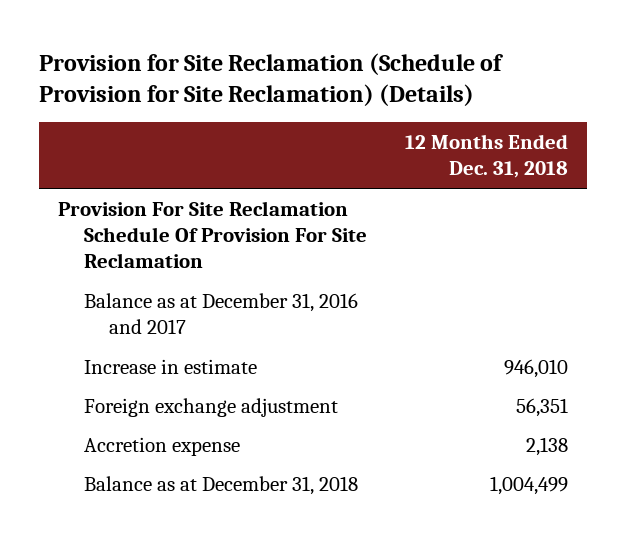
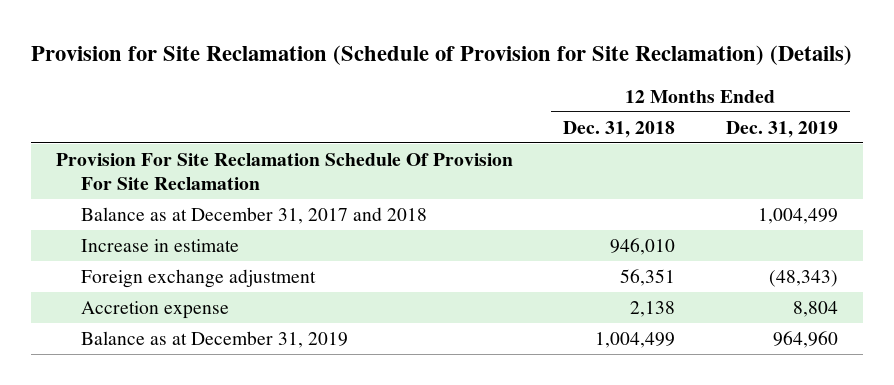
none -> [725,120,838,138] Dec. 31, 2019
[83,292,358,334] Balance as at December 31, 2016 and 2017 -> [80,206,427,224] Balance as at December 31, 2017 and 2018
[83,475,358,495] Balance as at December 31, 2018 -> [80,330,348,348] Balance as at December 31, 2019

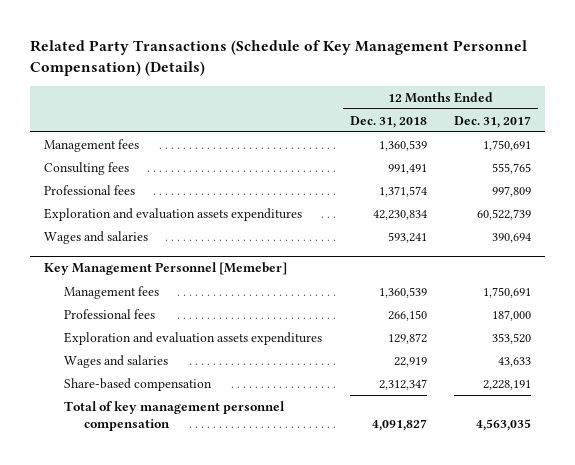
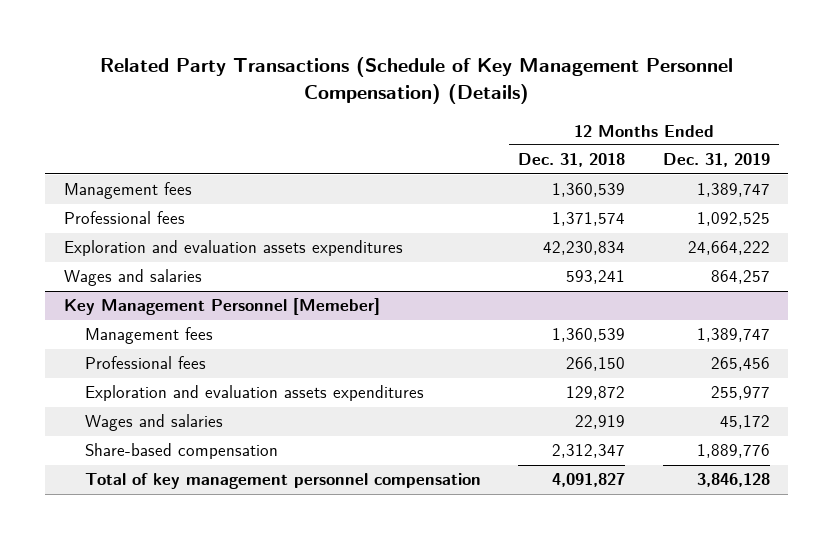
[454,115,532,128] Dec. 31, 2017 -> none
none -> [662,153,770,168] Dec. 31, 2019
[43,161,129,175] Consulting fees -> none

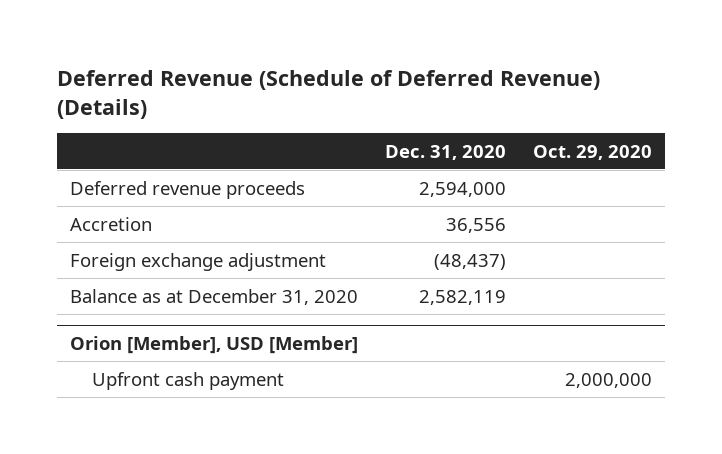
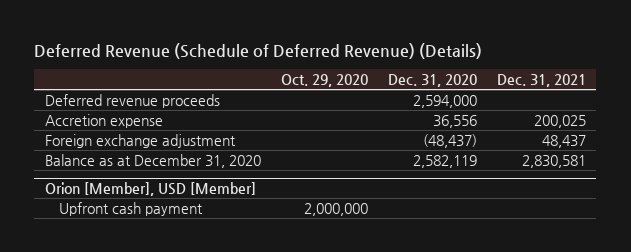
none -> [497,74,587,88] Dec. 31, 2021
[70,216,153,231] Accretion -> [44,113,163,128] Accretion expense

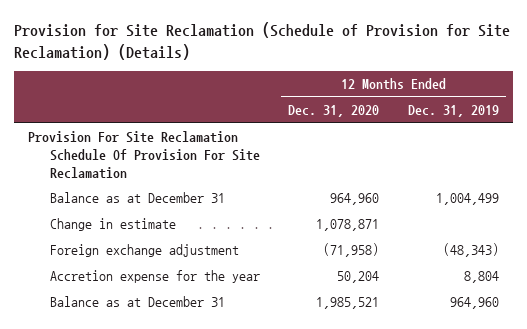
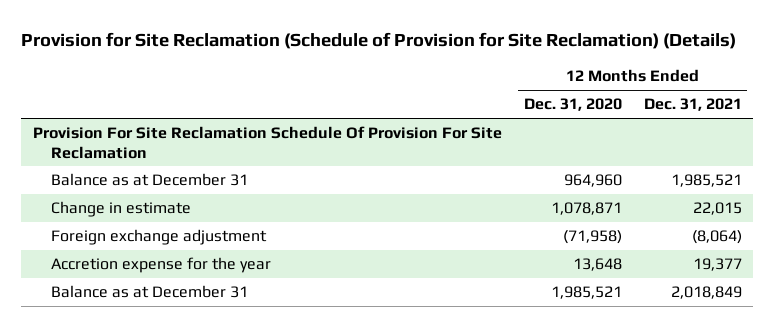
[407,105,499,118] Dec. 31, 2019 -> none
none -> [643,98,742,112] Dec. 31, 2021
[337,271,380,284] 50,204 -> [572,258,622,272] 13,648

